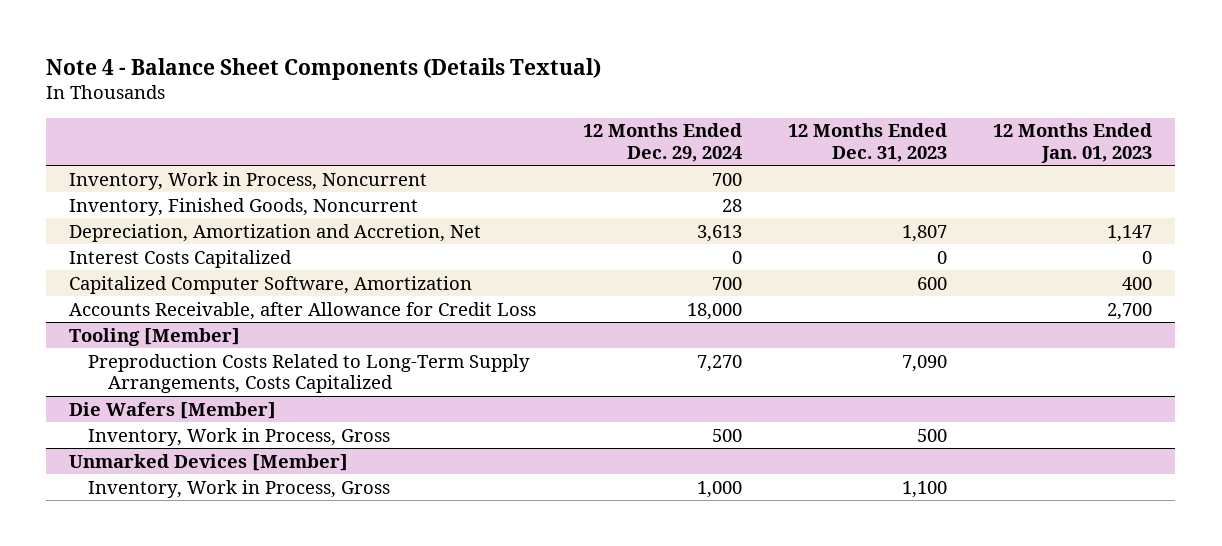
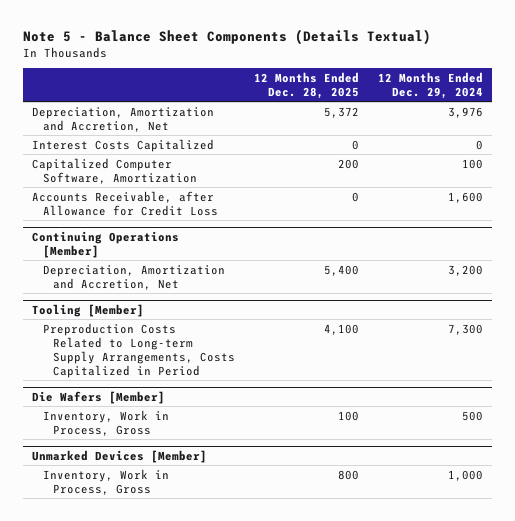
[46,57,602,80] Note 4 - Balance Sheet Components (Details Textual) -> [22,29,431,46] Note 5 - Balance Sheet Components (Details Textual)
[787,123,947,162] 12 Months Ended Dec. 31, 2023 -> none
[993,123,1153,163] 12 Months Ended Jan. 01, 2023 -> none
none -> [254,71,360,100] 12 Months Ended Dec. 28, 2025
[69,171,428,190] Inventory, Work in Process, Noncurrent -> none
[69,197,419,216] Inventory, Finished Goods, Noncurrent -> none
[696,224,742,242] 3,613 -> [447,106,483,118] 3,976
[711,276,742,290] 700 -> [461,158,483,169] 100
[686,302,742,320] 18,000 -> [447,191,483,203] 1,600
none -> [32,230,180,258] Continuing Operations [Member]
none -> [42,264,225,290] Depreciation, Amortization and Accretion, Net
[88,353,531,394] Preproduction Costs Related to Long-Term Supply Arrangements, Costs Capitalized -> [42,322,236,378] Preproduction Costs Related to Long-term Supply Arrangements, Costs Capitalized in Period
[696,354,742,372] 7,270 -> [447,323,483,335] 7,300

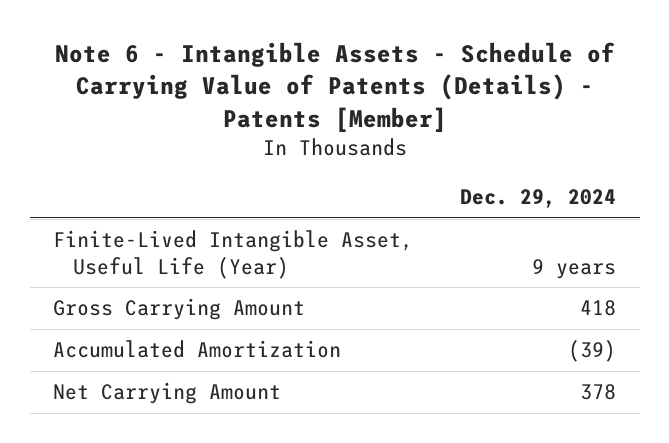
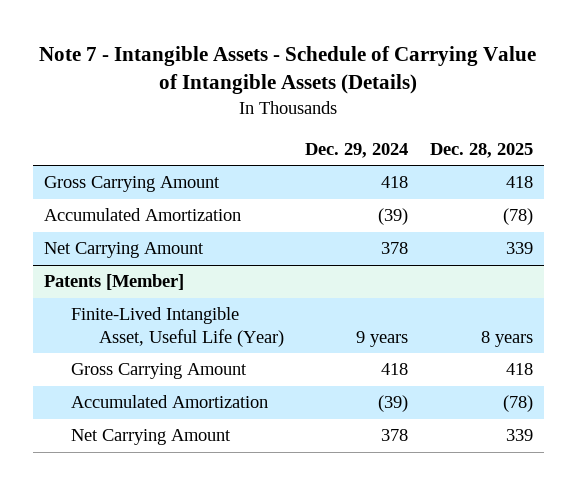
[54,42,615,133] Note 6 - Intangible Assets - Schedule of Carrying Value of Patents (Details) - Patents [Member] -> [39,46,537,95] Note 7 - Intangible Assets - Schedule of Carrying Value of Intangible Assets (Details)
none -> [430,142,534,158] Dec. 28, 2025
none -> [43,176,220,193] Gross Carrying Amount
none -> [43,208,241,222] Accumulated Amortization
none -> [43,242,204,259] Net Carrying Amount
none -> [43,274,184,291] Patents [Member]

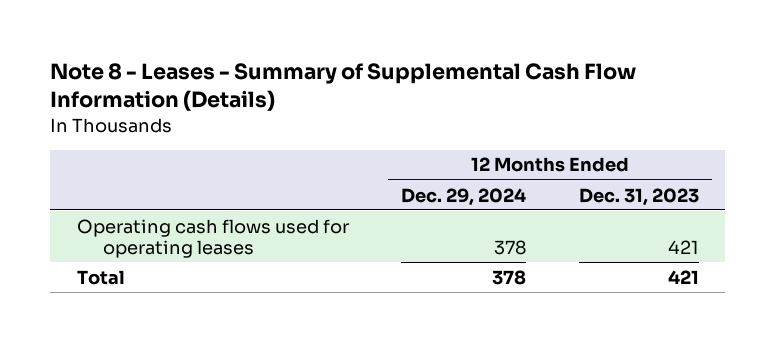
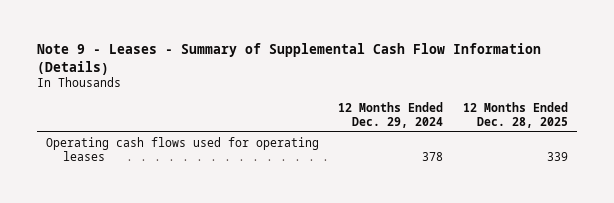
[50,62,637,111] Note 8 - Leases - Summary of Supplemental Cash Flow Information (Details) -> [36,43,541,75] Note 9 - Leases - Summary of Supplemental Cash Flow Information (Details)
[579,187,700,206] Dec. 31, 2023 -> none
none -> [462,102,568,129] 12 Months Ended Dec. 28, 2025
[76,269,125,285] Total -> none

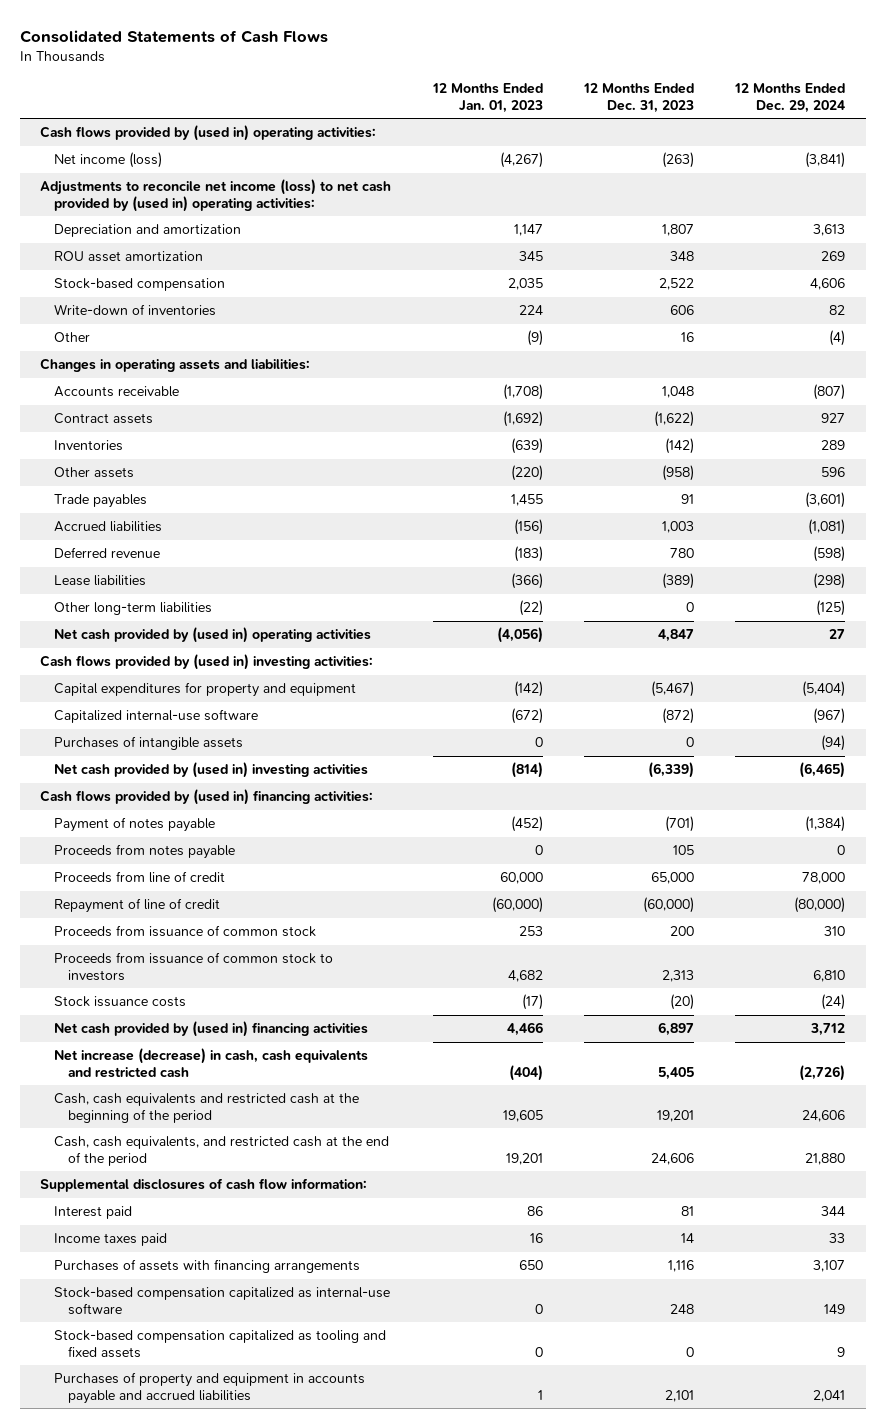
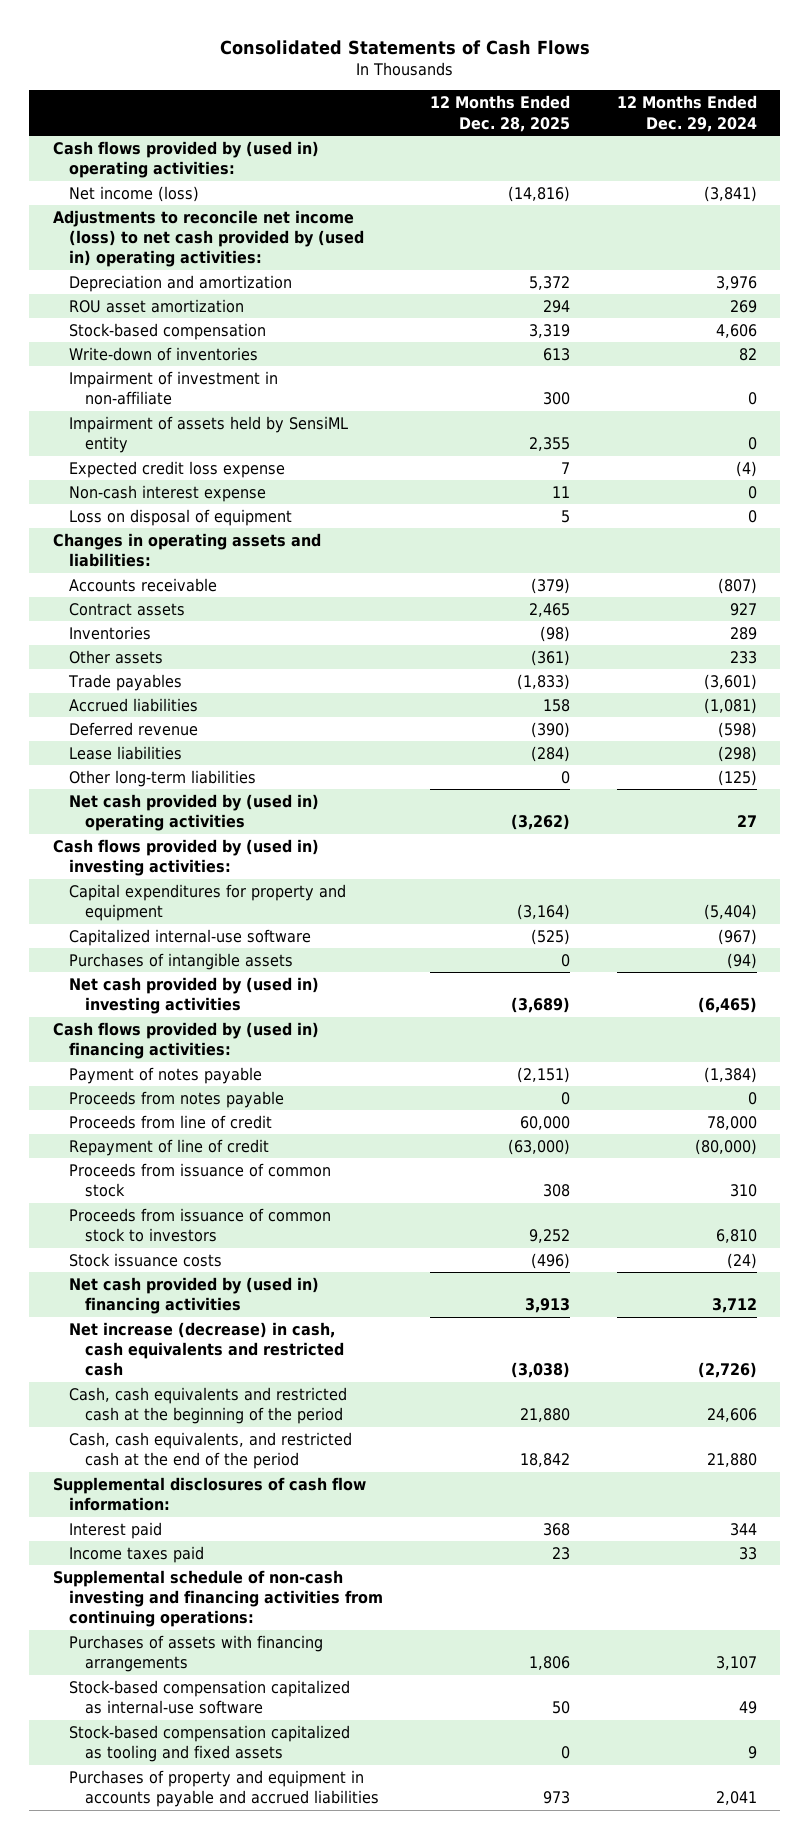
[431,83,543,113] 12 Months Ended Jan. 01, 2023 -> none
[582,83,694,113] 12 Months Ended Dec. 31, 2023 -> none
none -> [429,95,570,132] 12 Months Ended Dec. 28, 2025
[813,224,846,237] 3,613 -> [715,275,757,290] 3,976
[53,332,90,343] Other -> none
none -> [68,370,278,406] Impairment of investment in non-affiliate
none -> [68,415,348,454] Impairment of assets held by SensiML entity
none -> [68,460,285,478] Expected credit loss expense
none -> [68,484,266,502] Non-cash interest expense
none -> [68,508,292,526] Loss on disposal of equipment
[821,467,846,478] 596 -> [729,650,757,664] 233
none -> [52,1569,383,1628] Supplemental schedule of non-cash investing and financing activities from continuing operations:
[824,1303,846,1314] 149 -> [738,1701,757,1715] 49

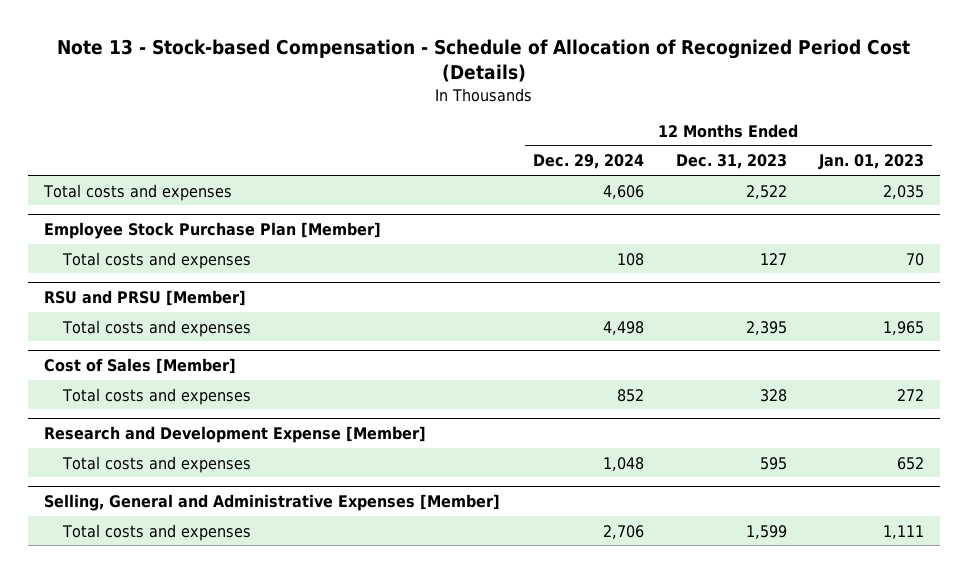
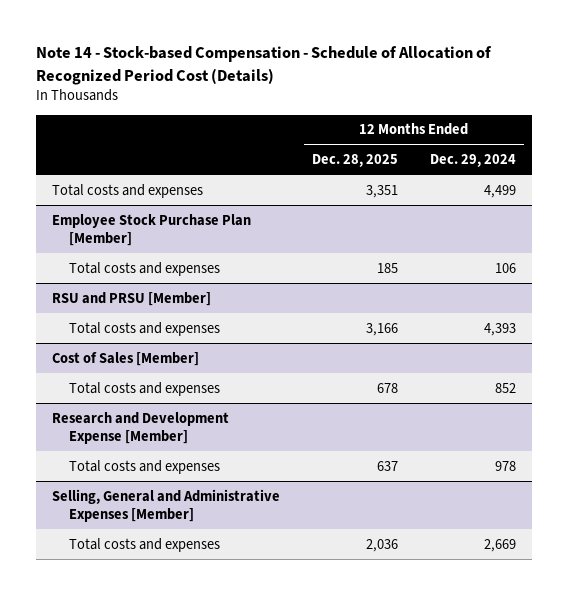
[57,38,911,82] Note 13 - Stock-based Compensation - Schedule of Allocation of Recognized Period Cost (Details) -> [35,46,492,85] Note 14 - Stock-based Compensation - Schedule of Allocation of Recognized Period Cost (Details)
[675,154,787,170] Dec. 31, 2023 -> none
[817,154,924,171] Jan. 01, 2023 -> none
none -> [311,154,398,168] Dec. 28, 2025
[602,184,644,199] 4,606 -> [483,184,516,198] 4,499
[616,252,644,266] 108 -> [494,262,516,273] 106
[602,320,644,335] 4,498 -> [483,322,516,336] 4,393
[602,456,644,471] 1,048 -> [494,460,516,471] 978
[602,524,644,539] 2,706 -> [483,538,516,552] 2,669

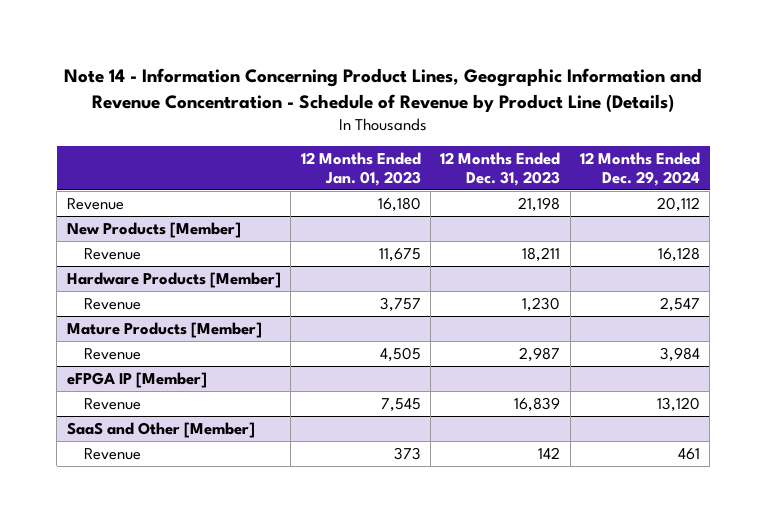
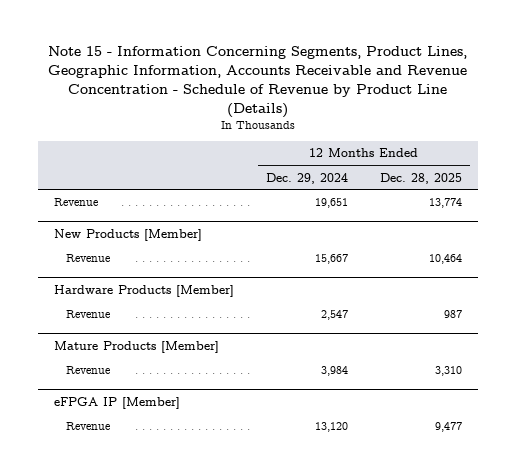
[64,68,703,112] Note 14 - Information Concerning Product Lines, Geographic Information and Revenue Concentration - Schedule of Revenue by Product Line (Details) -> [47,46,467,118] Note 15 - Information Concerning Segments, Product Lines, Geographic Information, Accounts Receivable and Revenue Concentration - Schedule of Revenue by Product Line (Details)
[300,151,421,186] 12 Months Ended Jan. 01, 2023 -> none
[440,151,561,186] 12 Months Ended Dec. 31, 2023 -> none
none -> [380,172,463,184] Dec. 28, 2025
[657,196,701,212] 20,112 -> [314,198,348,209] 19,651
[658,246,701,262] 16,128 -> [314,254,348,265] 15,667
[66,421,255,438] SaaS and Other [Member] -> none
[84,447,142,460] Revenue -> none

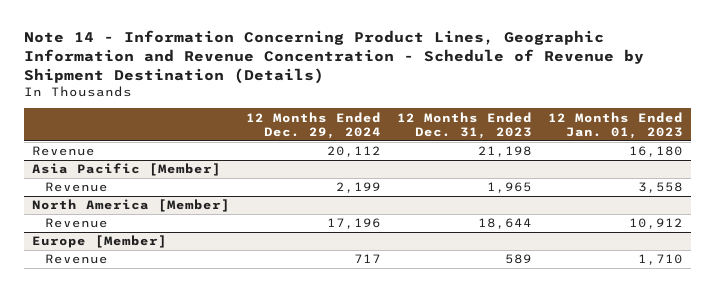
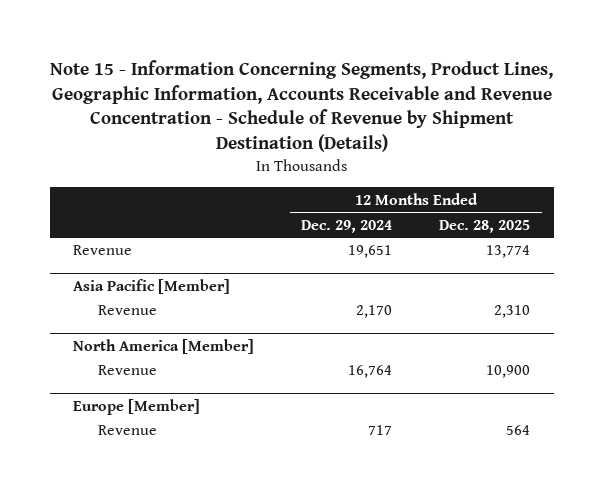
[23,30,644,84] Note 14 - Information Concerning Product Lines, Geographic Information and Revenue Concentration - Schedule of Revenue by Shipment Destination (Details) -> [49,59,553,153] Note 15 - Information Concerning Segments, Product Lines, Geographic Information, Accounts Receivable and Revenue Concentration - Schedule of Revenue by Shipment Destination (Details)
[396,111,532,140] 12 Months Ended Dec. 31, 2023 -> none
[547,111,683,140] 12 Months Ended Jan. 01, 2023 -> none
none -> [439,219,531,233] Dec. 28, 2025
[326,146,381,158] 20,112 -> [348,245,393,259] 19,651
[335,182,381,194] 2,199 -> [356,305,393,319] 2,170
[326,218,381,230] 17,196 -> [348,365,393,379] 16,764

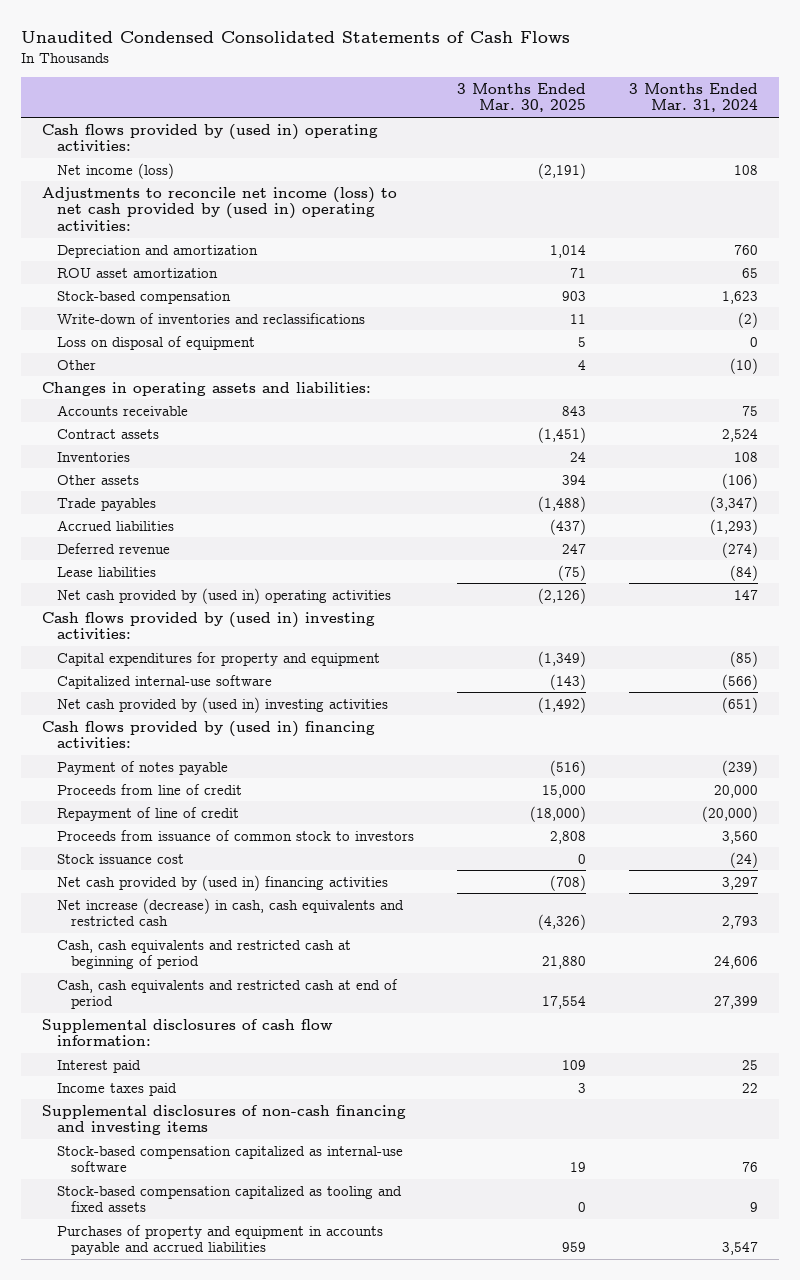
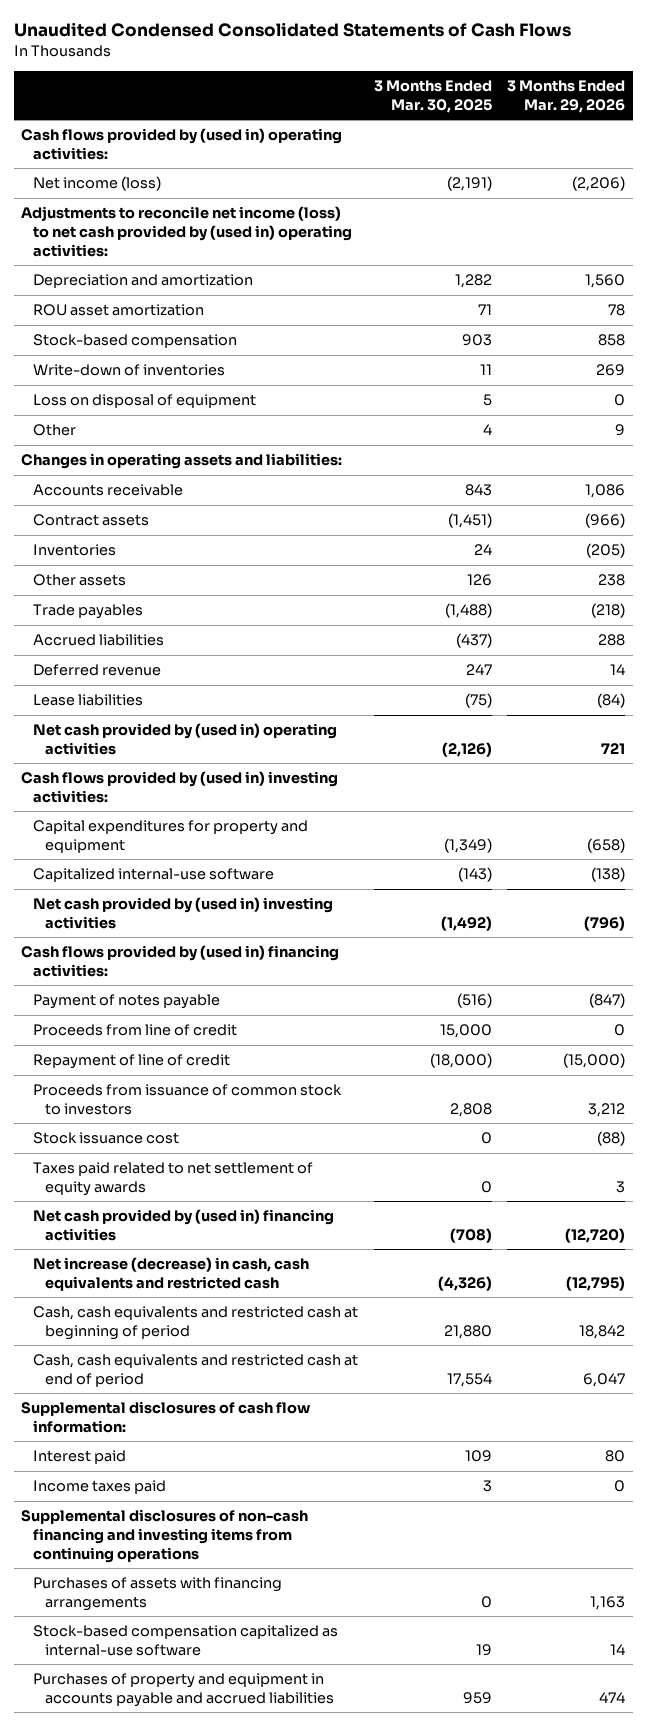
[628,82,758,113] 3 Months Ended Mar. 31, 2024 -> none
none -> [507,80,626,113] 3 Months Ended Mar. 29, 2026
[549,244,586,258] 1,014 -> [454,274,492,289] 1,282
[56,312,365,324] Write-down of inventories and reclassifications -> [33,364,226,377] Write-down of inventories
[561,474,586,485] 394 -> [466,574,492,587] 126
none -> [33,1162,314,1196] Taxes paid related to net settlement of equity awards
[42,1104,407,1136] Supplemental disclosures of non-cash financing and investing items -> [21,1509,309,1563] Supplemental disclosures of non-cash financing and investing items from continuing operations
none -> [33,1577,283,1611] Purchases of assets with financing arrangements
[56,1185,402,1213] Stock-based compensation capitalized as tooling and fixed assets -> none

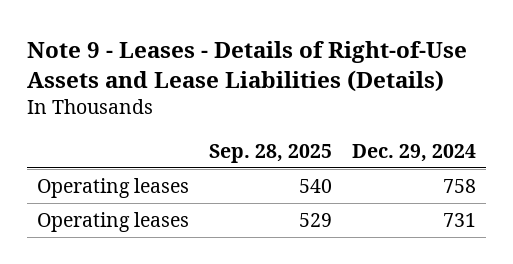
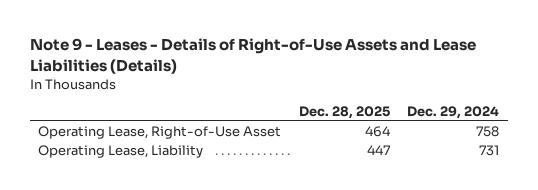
[209,143,333,163] Sep. 28, 2025 -> none
none -> [298,106,390,120] Dec. 28, 2025
[37,178,190,199] Operating leases -> [38,126,282,140] Operating Lease, Right-of-Use Asset
[37,212,190,233] Operating leases -> [38,145,204,159] Operating Lease, Liability

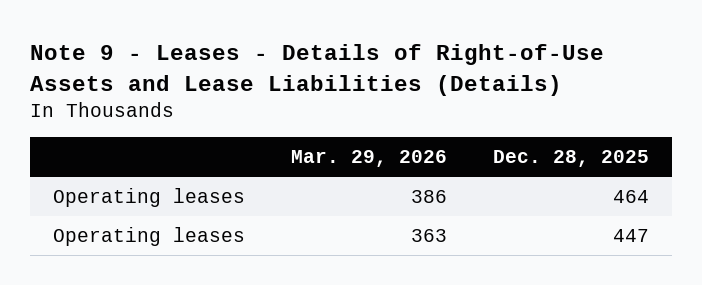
[407,106,500,120] Dec. 29, 2024 -> none
none -> [290,150,447,168] Mar. 29, 2026
[38,126,282,140] Operating Lease, Right-of-Use Asset -> [52,188,245,208] Operating leases
[38,145,204,159] Operating Lease, Liability -> [52,227,245,247] Operating leases

